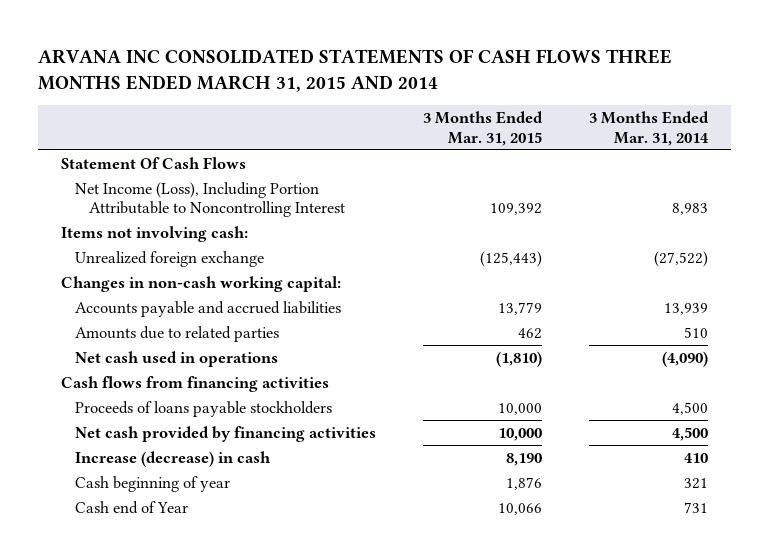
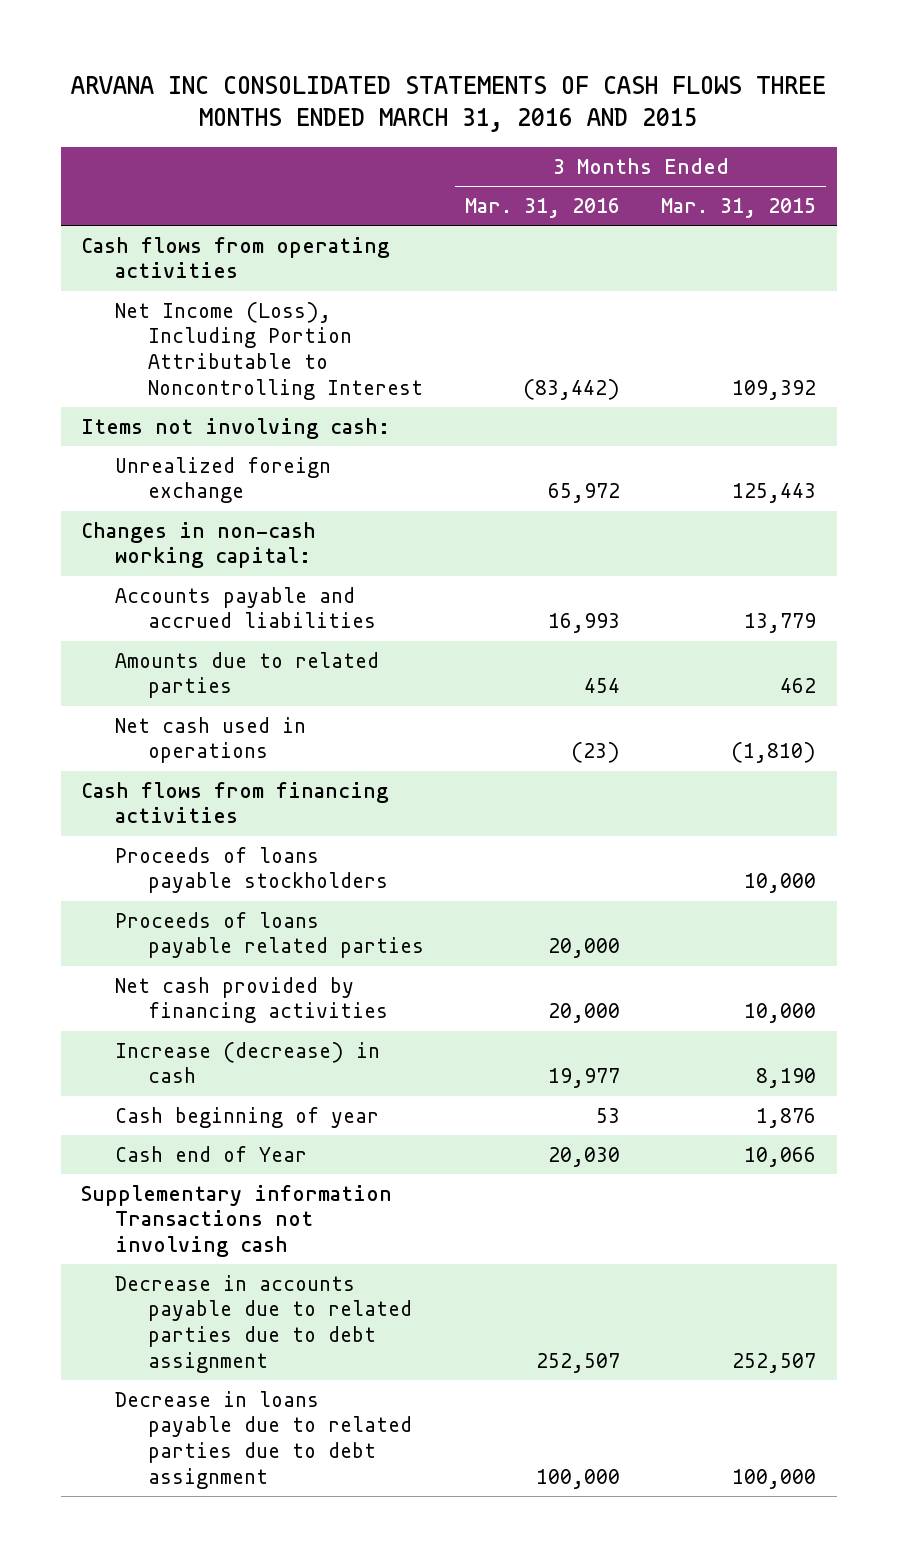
[37,49,672,92] ARVANA INC CONSOLIDATED STATEMENTS OF CASH FLOWS THREE MONTHS ENDED MARCH 31, 2015 AND 2014 -> [70,75,826,133] ARVANA INC CONSOLIDATED STATEMENTS OF CASH FLOWS THREE MONTHS ENDED MARCH 31, 2016 AND 2015
[588,111,709,146] 3 Months Ended Mar. 31, 2014 -> none
none -> [465,198,621,219] Mar. 31, 2016
[61,156,247,169] Statement Of Cash Flows -> none
none -> [81,236,391,279] Cash flows from operating activities
[479,250,542,267] (125,443) -> [732,483,817,504] 125,443
none -> [114,911,425,959] Proceeds of loans payable related parties
none -> [81,1184,393,1258] Supplementary information Transactions not involving cash
none -> [114,1274,413,1374] Decrease in accounts payable due to related parties due to debt assignment
none -> [114,1390,413,1490] Decrease in loans payable due to related parties due to debt assignment

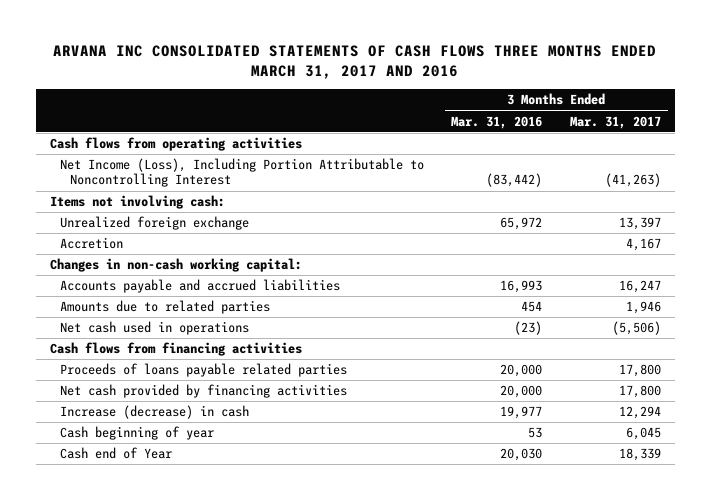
[70,75,826,133] ARVANA INC CONSOLIDATED STATEMENTS OF CASH FLOWS THREE MONTHS ENDED MARCH 31, 2016 AND 2015 -> [53,44,657,80] ARVANA INC CONSOLIDATED STATEMENTS OF CASH FLOWS THREE MONTHS ENDED MARCH 31, 2017 AND 2016
[661,198,817,219] Mar. 31, 2015 -> none
none -> [569,115,661,129] Mar. 31, 2017
none -> [59,237,123,250] Accretion
[114,846,389,894] Proceeds of loans payable stockholders -> none
[81,1184,393,1258] Supplementary information Transactions not involving cash -> none
[114,1274,413,1374] Decrease in accounts payable due to related parties due to debt assignment -> none
[114,1390,413,1490] Decrease in loans payable due to related parties due to debt assignment -> none

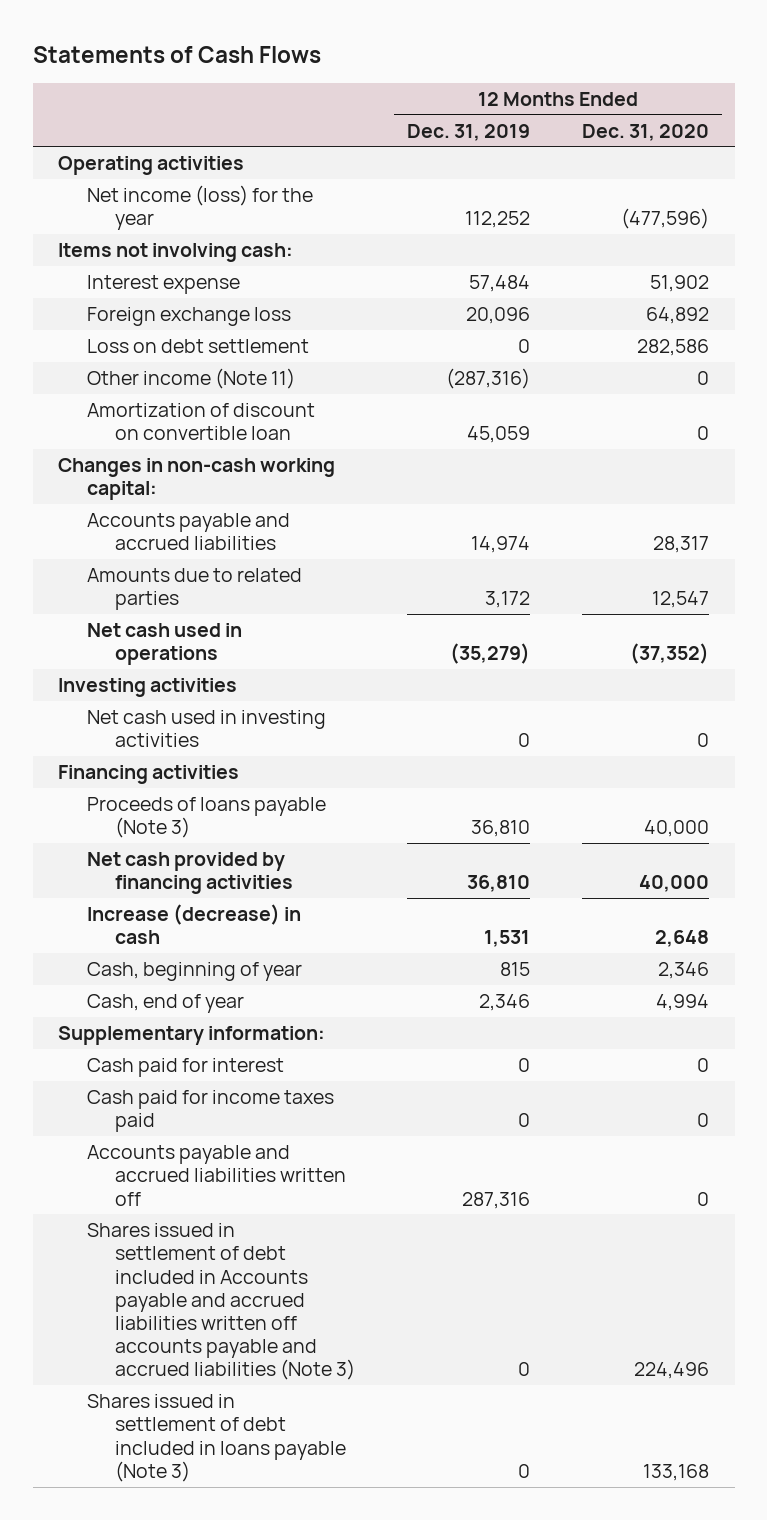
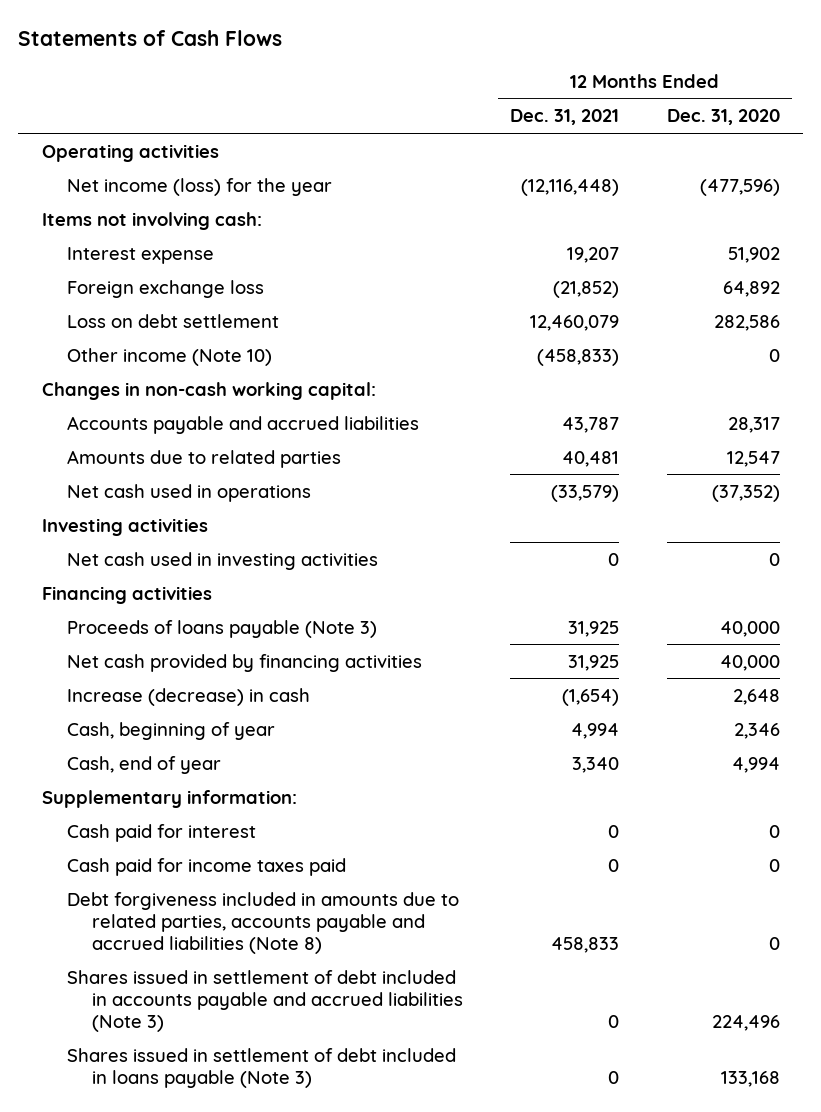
[407,123,531,141] Dec. 31, 2019 -> none
none -> [510,109,620,126] Dec. 31, 2021
[86,403,315,441] Amortization of discount on convertible loan -> none
[86,368,295,390] Other income (Note 11) -> [66,347,272,366] Other income (Note 10)
[86,1145,347,1206] Accounts payable and accrued liabilities written off -> none
none -> [66,891,459,954] Debt forgiveness included in amounts due to related parties, accounts payable and accrued liabilities (Note 8)
[86,1223,356,1381] Shares issued in settlement of debt included in Accounts payable and accrued liabilities written off accounts payable and accrued liabilities (Note 3) -> [66,969,463,1032] Shares issued in settlement of debt included in accounts payable and accrued liabilities (Note 3)

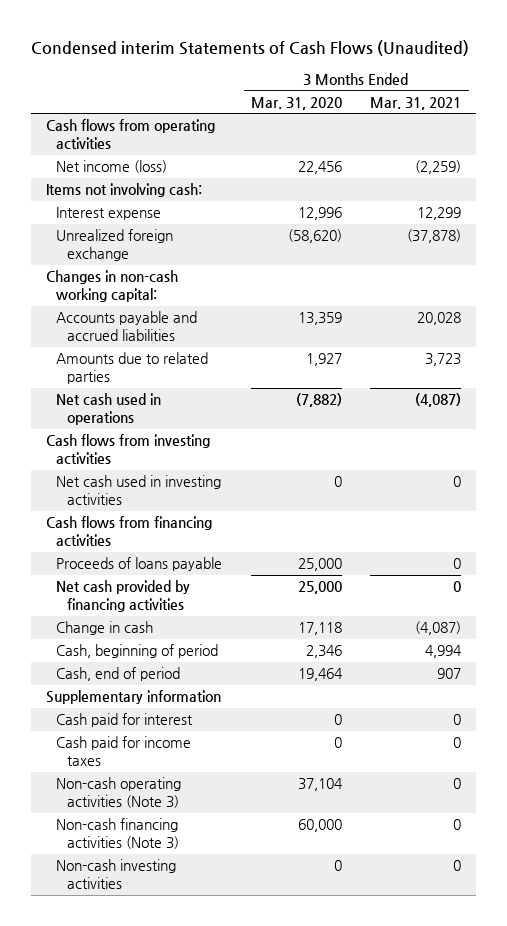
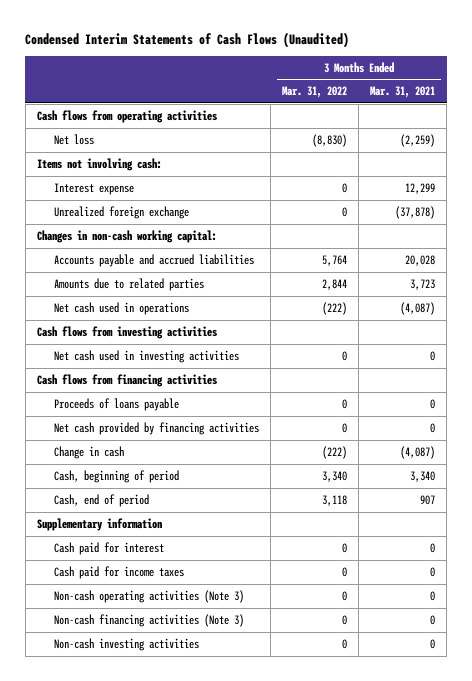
[31,40,470,57] Condensed interim Statements of Cash Flows (Unaudited) -> [25,31,350,48] Condensed Interim Statements of Cash Flows (Unaudited)
[250,96,342,110] Mar. 31, 2020 -> none
none -> [282,86,348,99] Mar. 31, 2022
[56,160,168,174] Net income (loss) -> [54,133,95,145] Net loss
[425,645,463,659] 4,994 -> [410,470,436,482] 3,340

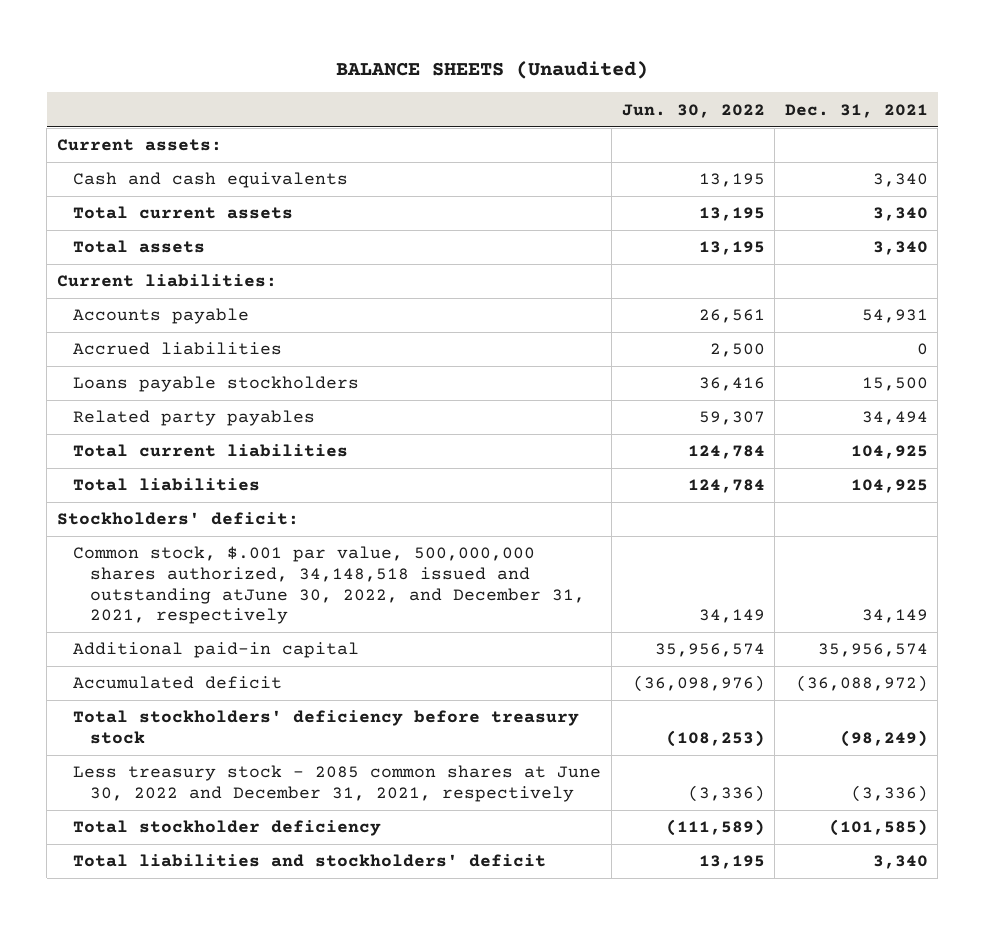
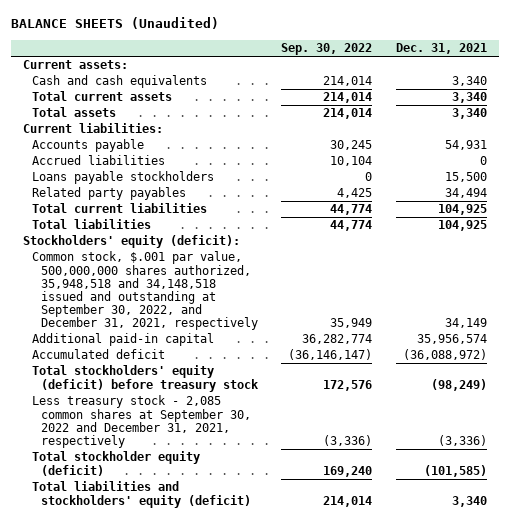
[621,103,765,118] Jun. 30, 2022 -> none
none -> [281,42,373,55] Sep. 30, 2022
[56,512,299,526] Stockholders' deficit: -> [22,235,240,249] Stockholders' equity (deficit):
[73,546,586,625] Common stock, $.001 par value, 500,000,000 shares authorized, 34,148,518 issued and outstanding atJune 30, 2022, and December 31, 2021, respectively -> [31,251,259,331] Common stock, $.001 par value, 500,000,000 shares authorized, 35,948,518 and 34,148,518 issued and outstanding at September 30, 2022, and December 31, 2021, respectively
[73,710,580,744] Total stockholders' deficiency before treasury stock -> [31,365,260,392] Total stockholders' equity (deficit) before treasury stock
[73,765,602,802] Less treasury stock - 2085 common shares at June 30, 2022 and December 31, 2021, respectively -> [31,395,252,448] Less treasury stock - 2,085 common shares at September 30, 2022 and December 31, 2021, respectively
[73,820,382,837] Total stockholder deficiency -> [31,451,200,476] Total stockholder equity (deficit)
[73,854,547,868] Total liabilities and stockholders' deficit -> [31,481,252,508] Total liabilities and stockholders' equity (deficit)

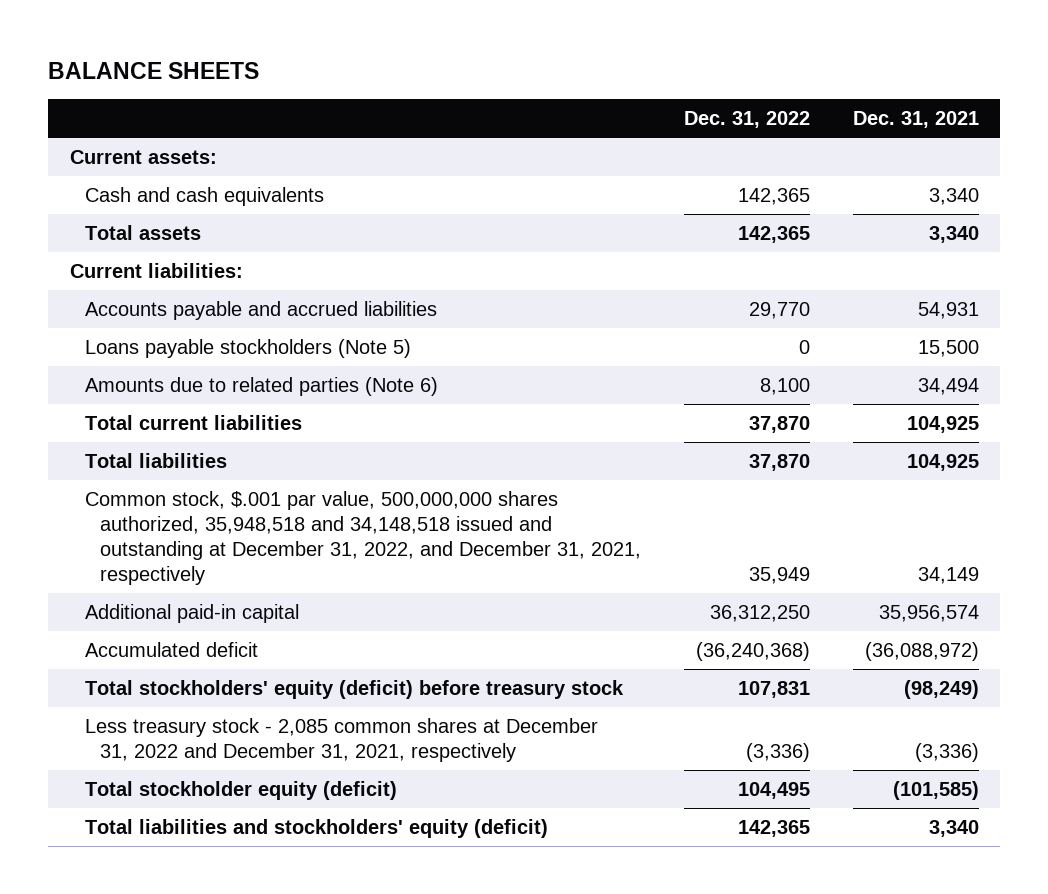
[10,17,219,30] BALANCE SHEETS (Unaudited) -> [48,62,260,80] BALANCE SHEETS
[281,42,373,55] Sep. 30, 2022 -> none
none -> [683,111,810,129] Dec. 31, 2022
[31,91,172,102] Total current assets -> none
[31,139,144,153] Accounts payable -> none
[31,155,165,166] Accrued liabilities -> [85,300,438,320] Accounts payable and accrued liabilities
[479,156,487,166] 0 -> [917,301,979,319] 54,931
[31,171,214,185] Loans payable stockholders -> [85,338,412,358] Loans payable stockholders (Note 5)
[31,187,186,201] Related party payables -> [85,376,439,396] Amounts due to related parties (Note 6)
[22,235,240,249] Stockholders' equity (deficit): -> none
[31,251,259,331] Common stock, $.001 par value, 500,000,000 shares authorized, 35,948,518 and 34,148,518 issued and outstanding at September 30, 2022, and December 31, 2021, respectively -> [85,490,642,585] Common stock, $.001 par value, 500,000,000 shares authorized, 35,948,518 and 34,148,518 issued and outstanding at December 31, 2022, and December 31, 2021, respectively
[31,395,252,448] Less treasury stock - 2,085 common shares at September 30, 2022 and December 31, 2021, respectively -> [85,717,599,762] Less treasury stock - 2,085 common shares at December 31, 2022 and December 31, 2021, respectively

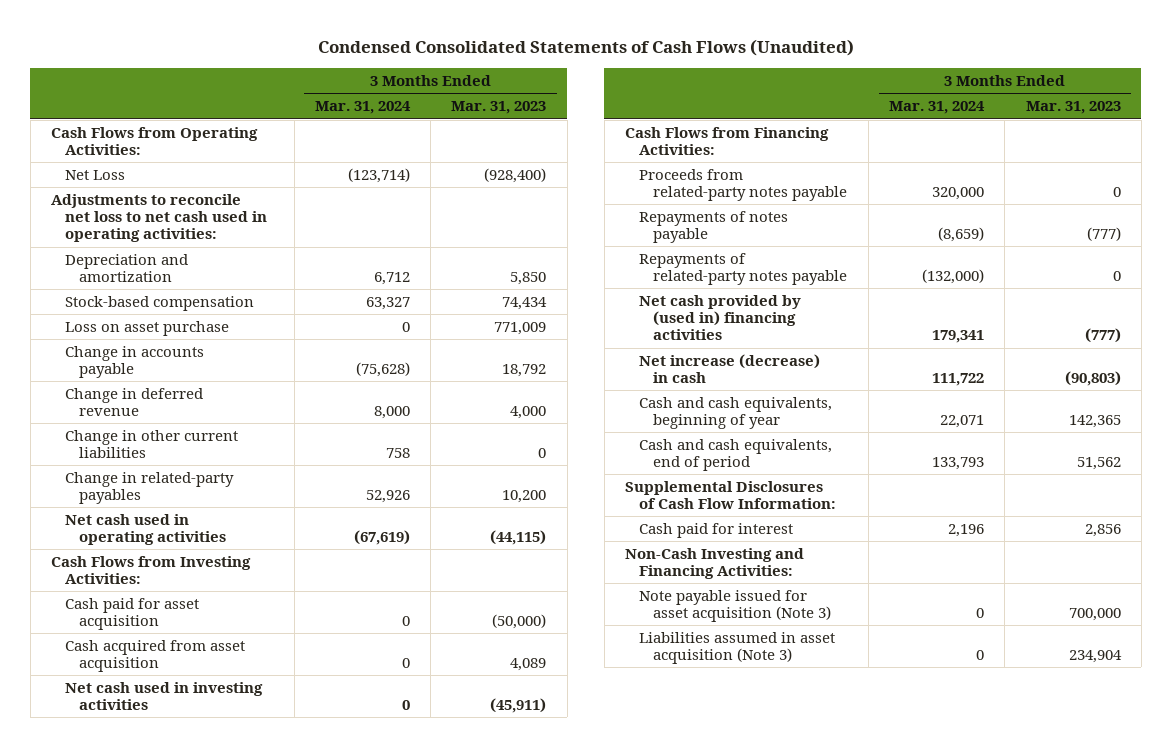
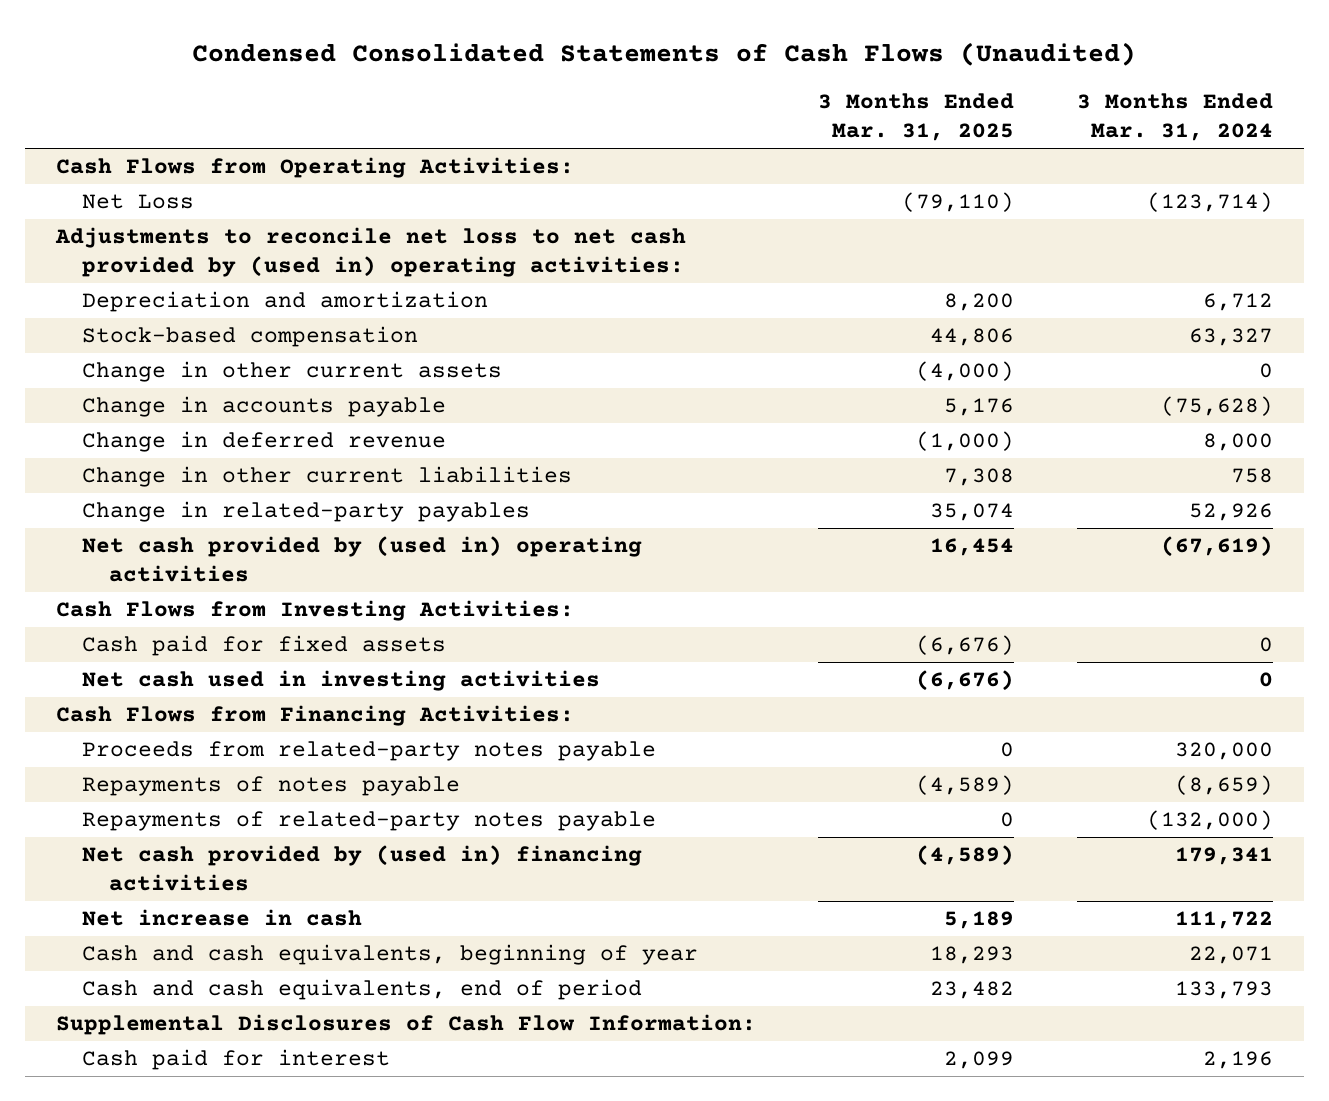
[451,101,547,115] Mar. 31, 2023 -> none
none -> [818,93,1015,142] 3 Months Ended Mar. 31, 2025
[50,194,268,243] Adjustments to reconcile net loss to net cash used in operating activities: -> [54,227,686,278] Adjustments to reconcile net loss to net cash provided by (used in) operating activities:
[65,321,230,337] Loss on asset purchase -> none
none -> [82,361,503,383] Change in other current assets
[65,514,227,546] Net cash used in operating activities -> [82,536,643,583] Net cash provided by (used in) operating activities
[65,640,246,673] Cash acquired from asset acquisition -> none
[65,598,200,631] Cash paid for asset acquisition -> [82,635,447,657] Cash paid for fixed assets
[639,354,821,384] Net increase (decrease) in cash -> [82,909,363,927] Net increase in cash
[624,548,804,580] Non-Cash Investing and Financing Activities: -> none
[639,590,832,623] Note payable issued for asset acquisition (Note 3) -> none
[639,632,836,665] Liabilities assumed in asset acquisition (Note 3) -> none

